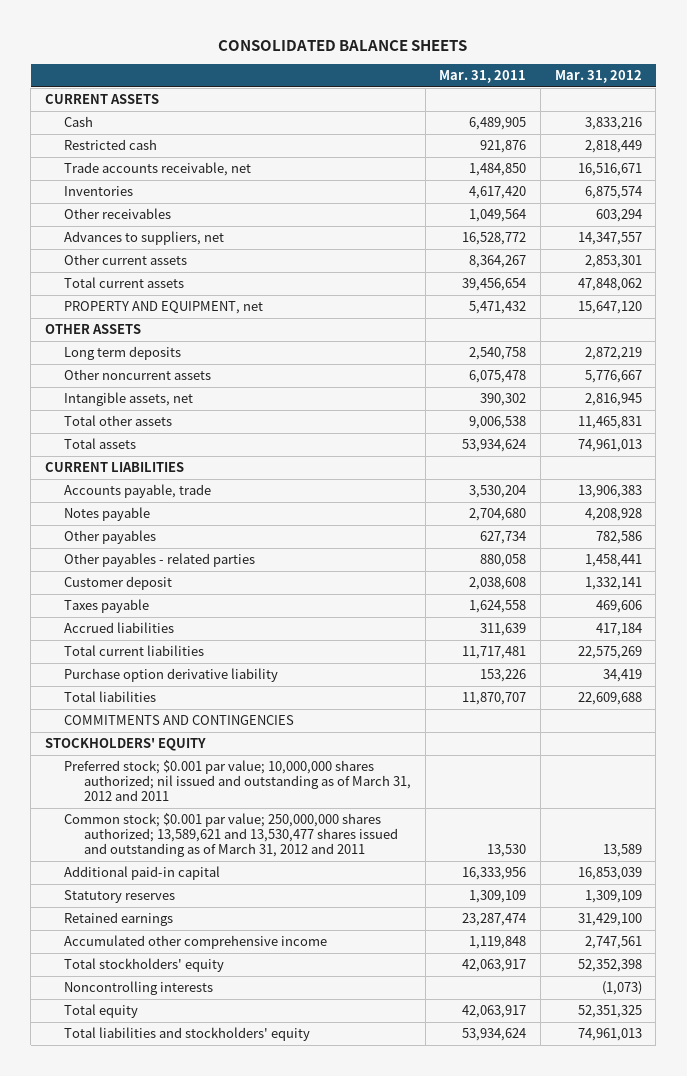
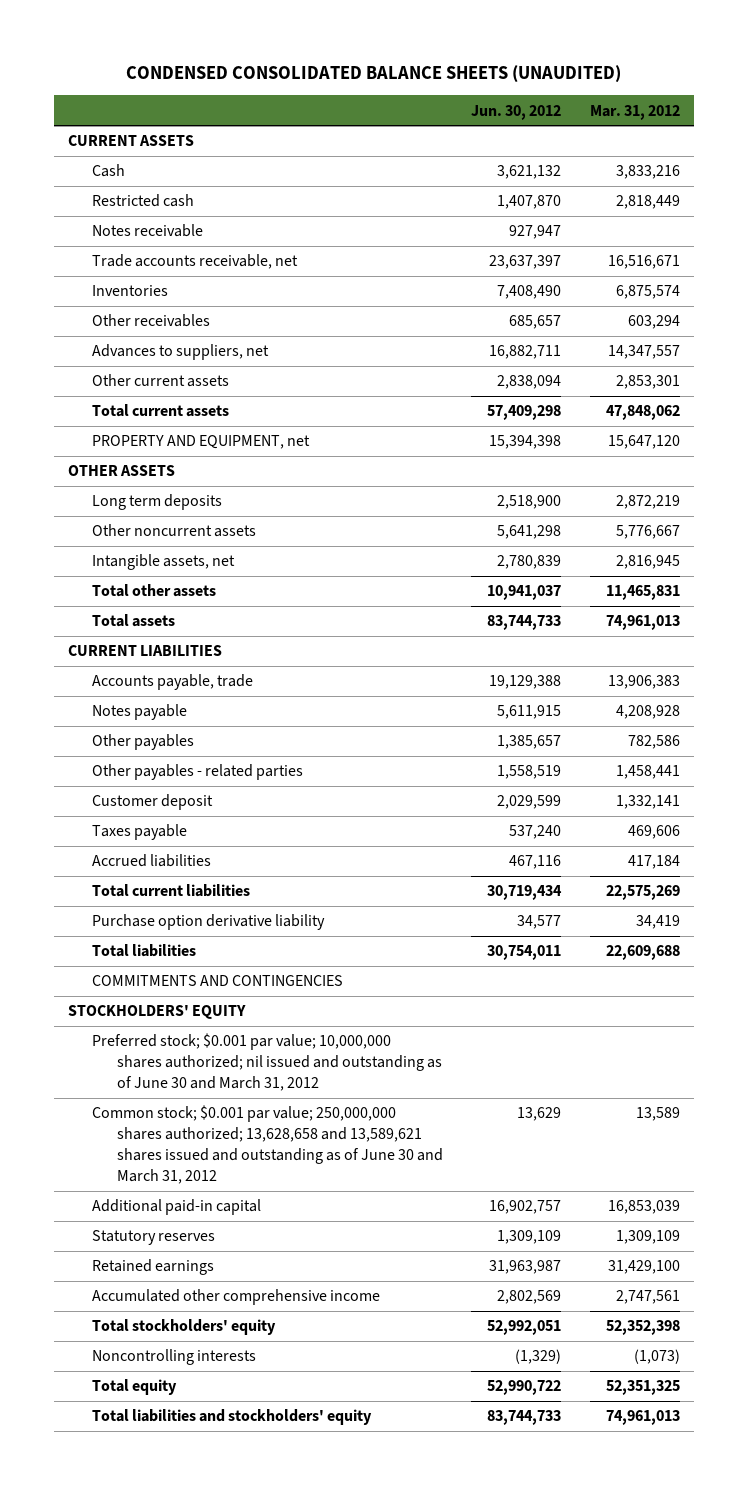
[218,40,468,52] CONSOLIDATED BALANCE SHEETS -> [125,65,621,83] CONDENSED CONSOLIDATED BALANCE SHEETS (UNAUDITED)
[439,70,527,84] Mar. 31, 2011 -> none
none -> [471,104,562,120] Jun. 30, 2012
none -> [92,224,204,238] Notes receivable
[64,760,411,802] Preferred stock; $0.001 par value; 10,000,000 shares authorized; nil issued and outstanding as of March 31, 2012 and 2011 -> [92,1033,442,1092] Preferred stock; $0.001 par value; 10,000,000 shares authorized; nil issued and outstanding as of June 30 and March 31, 2012
[64,813,398,858] Common stock; $0.001 par value; 250,000,000 shares authorized; 13,589,621 and 13,530,477 shares issued and outstanding as of March 31, 2012 and 2011 -> [92,1105,443,1185] Common stock; $0.001 par value; 250,000,000 shares authorized; 13,628,658 and 13,589,621 shares issued and outstanding as of June 30 and March 31, 2012

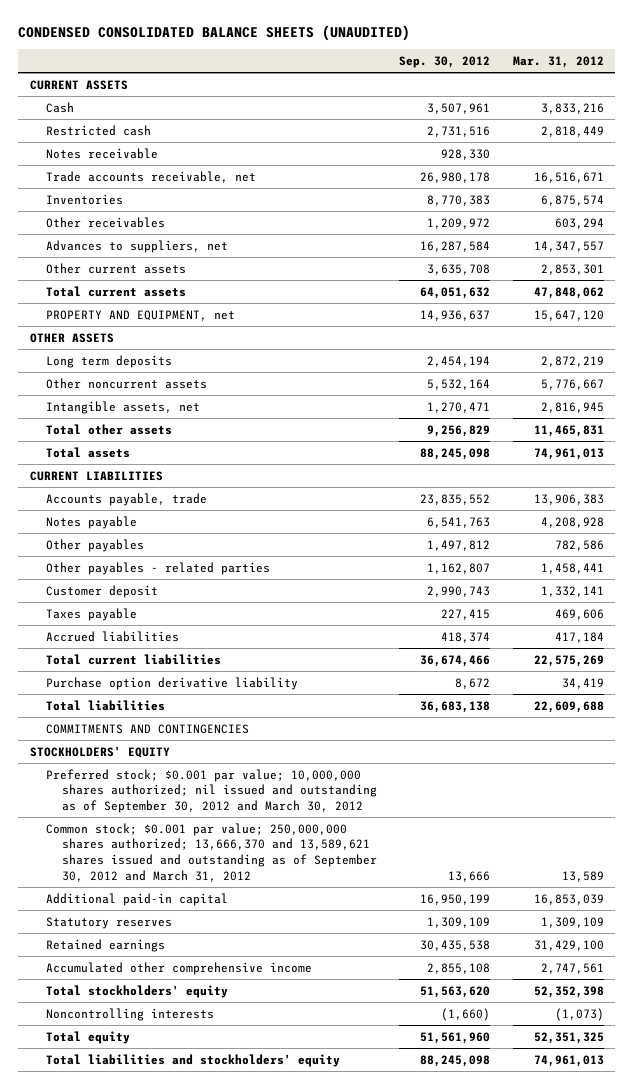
[471,104,562,120] Jun. 30, 2012 -> none
none -> [399,55,491,68] Sep. 30, 2012
[92,1033,442,1092] Preferred stock; $0.001 par value; 10,000,000 shares authorized; nil issued and outstanding as of June 30 and March 31, 2012 -> [45,768,377,814] Preferred stock; $0.001 par value; 10,000,000 shares authorized; nil issued and outstanding as of September 30, 2012 and March 30, 2012
[92,1105,443,1185] Common stock; $0.001 par value; 250,000,000 shares authorized; 13,628,658 and 13,589,621 shares issued and outstanding as of June 30 and March 31, 2012 -> [45,822,377,882] Common stock; $0.001 par value; 250,000,000 shares authorized; 13,666,370 and 13,589,621 shares issued and outstanding as of September 30, 2012 and March 31, 2012

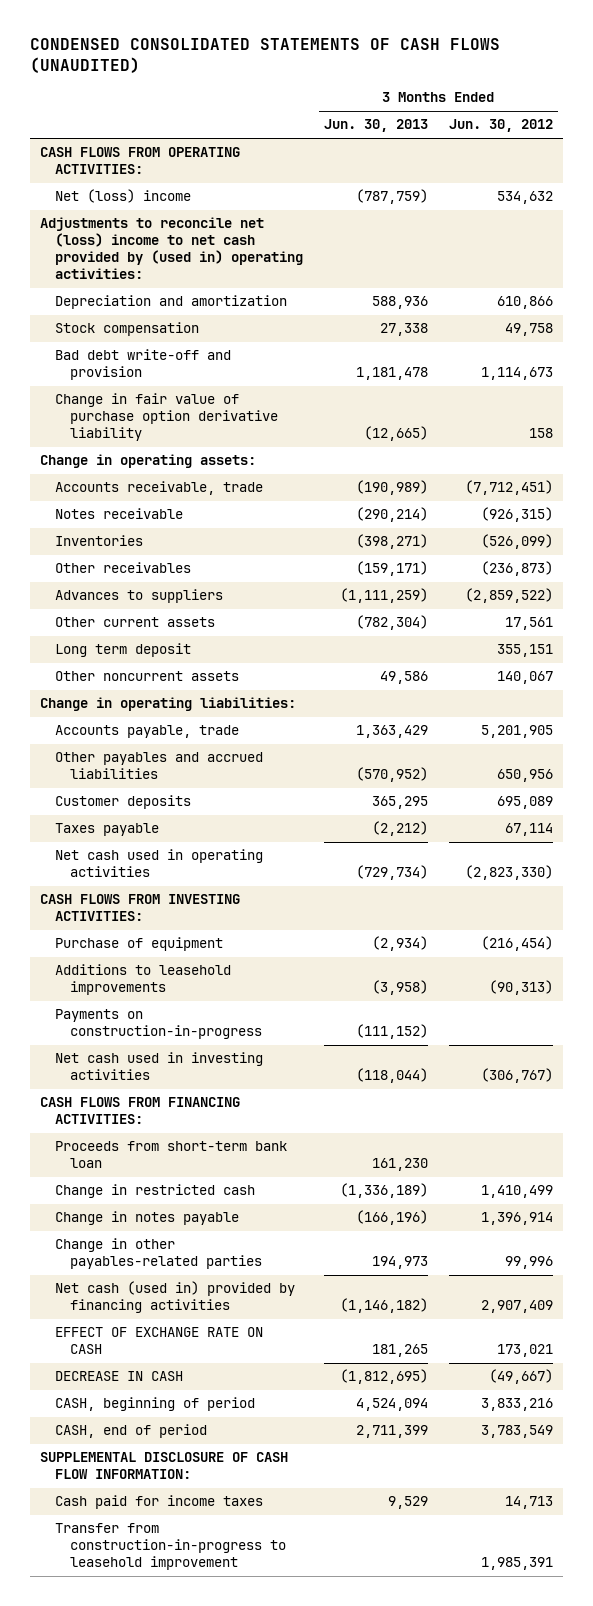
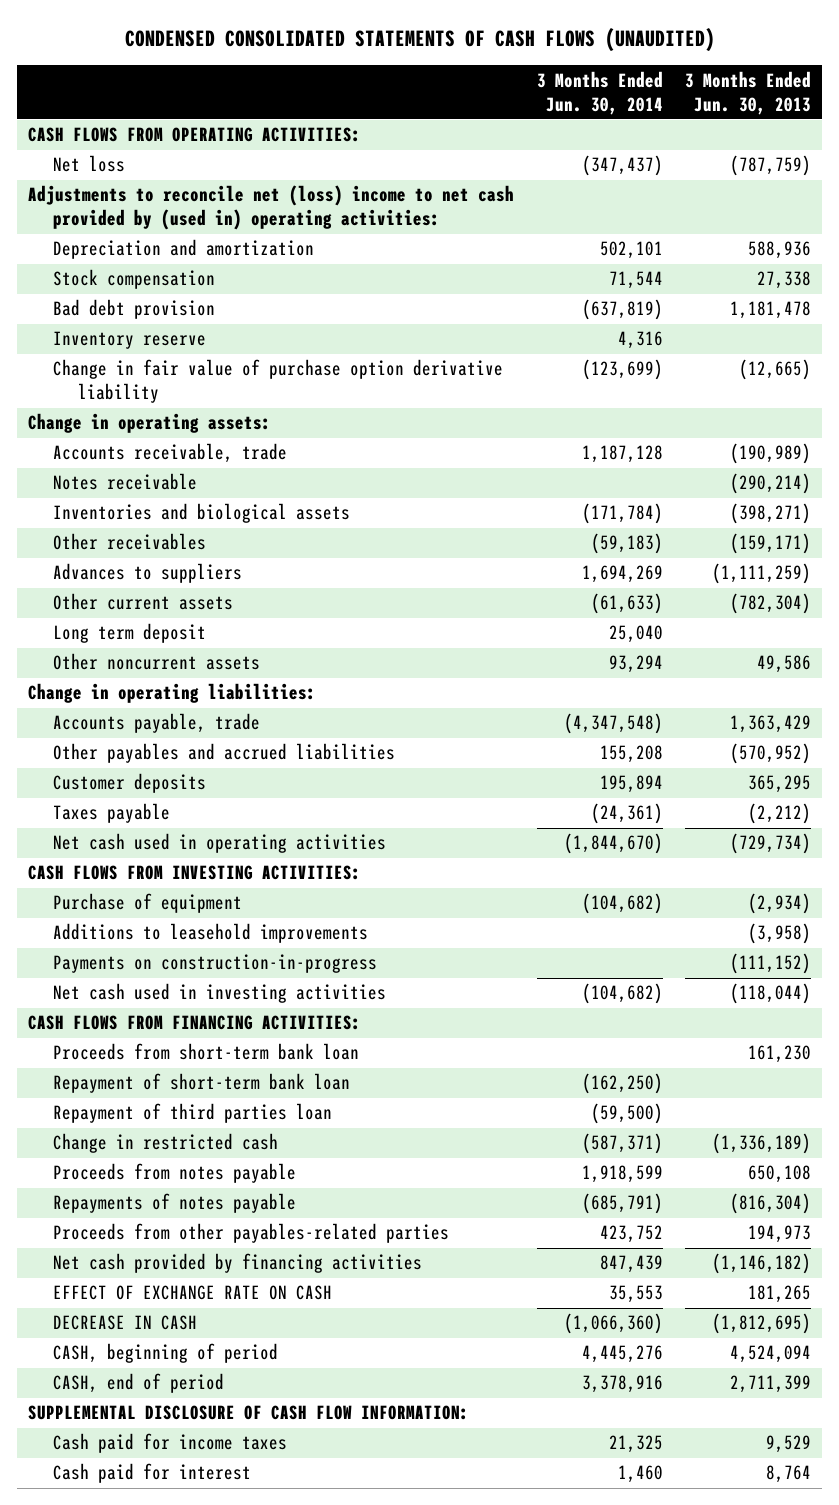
[448,119,553,133] Jun. 30, 2012 -> none
none -> [536,70,663,115] 3 Months Ended Jun. 30, 2014
[55,189,192,204] Net (loss) income -> [53,155,126,173] Net loss
[55,349,232,381] Bad debt write-off and provision -> [53,299,216,320] Bad debt provision
none -> [53,331,207,350] Inventory reserve
[55,535,144,547] Inventories -> [53,503,351,524] Inventories and biological assets
none -> [53,1073,351,1094] Repayment of short-term bank loan
none -> [53,1103,333,1124] Repayment of third parties loan
[55,1211,240,1226] Change in notes payable -> [53,1163,297,1184] Proceeds from notes payable
[356,1210,429,1226] (166,196) -> [748,1165,812,1184] 650,108
none -> [53,1193,297,1214] Repayments of notes payable
[55,1238,263,1270] Change in other payables-related parties -> [53,1223,450,1244] Proceeds from other payables-related parties
[55,1281,296,1314] Net cash (used in) provided by financing activities -> [53,1253,423,1274] Net cash provided by financing activities
[55,1523,287,1571] Transfer from construction-in-progress to leasehold improvement -> none
none -> [53,1463,252,1484] Cash paid for interest

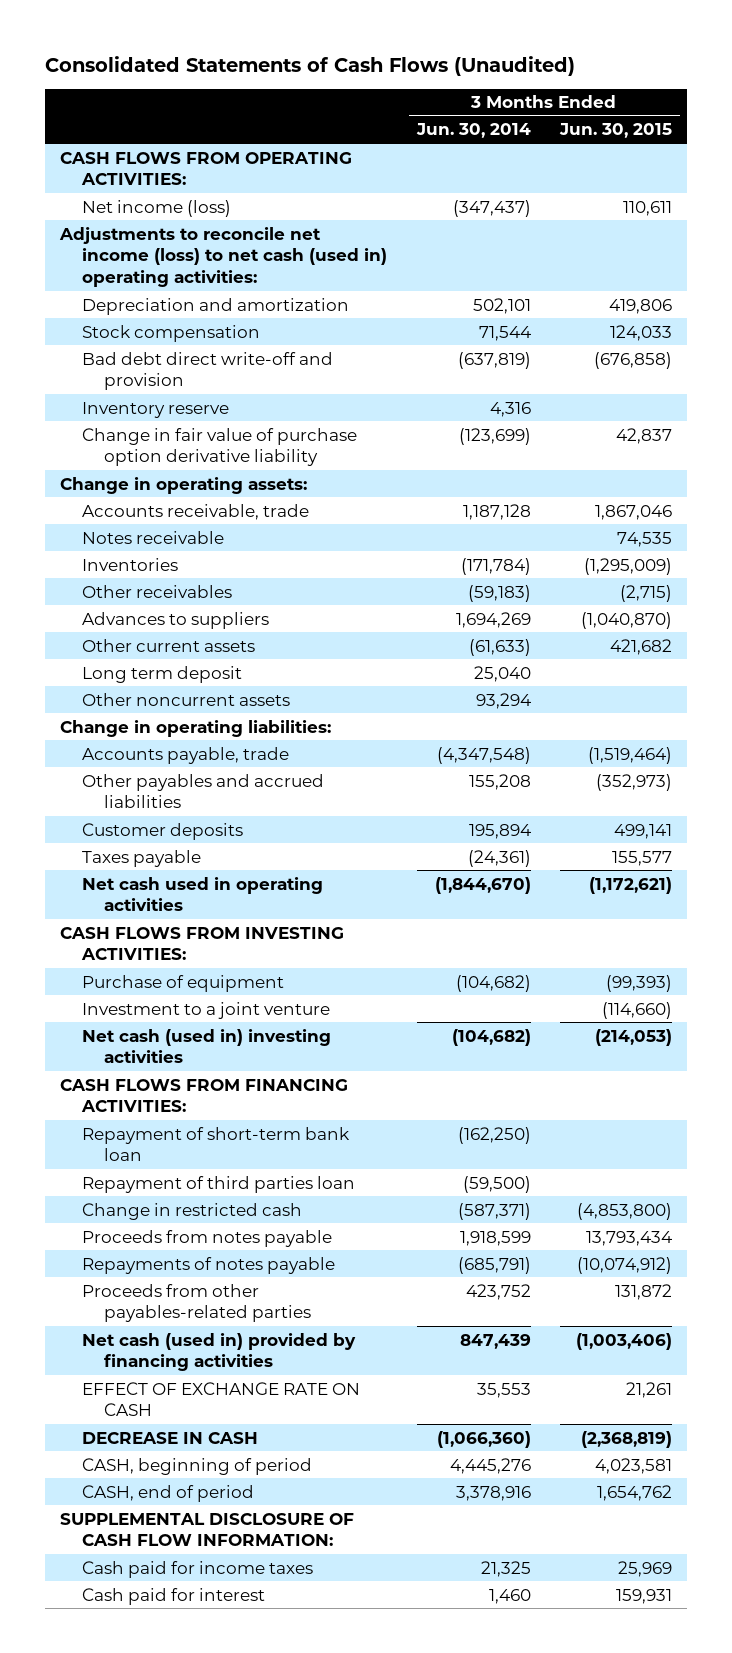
[124,28,715,53] CONDENSED CONSOLIDATED STATEMENTS OF CASH FLOWS (UNAUDITED) -> [45,55,576,76] Consolidated Statements of Cash Flows (Unaudited)
[685,70,812,115] 3 Months Ended Jun. 30, 2013 -> none
none -> [559,123,673,139] Jun. 30, 2015
[53,155,126,173] Net loss -> [81,199,231,217] Net income (loss)
[28,185,515,231] Adjustments to reconcile net (loss) income to net cash provided by (used in) operating activities: -> [59,226,387,288] Adjustments to reconcile net income (loss) to net cash (used in) operating activities:
[53,299,216,320] Bad debt provision -> [81,351,333,391] Bad debt direct write-off and provision
[53,503,351,524] Inventories and biological assets -> [81,557,178,571] Inventories
[53,923,369,944] Additions to leasehold improvements -> none
[53,954,378,974] Payments on construction-in-progress -> none
none -> [81,1001,330,1019] Investment to a joint venture
[53,983,387,1004] Net cash used in investing activities -> [81,1028,331,1064] Net cash (used in) investing activities
[53,1043,360,1061] Proceeds from short-term bank loan -> none
[53,1253,423,1274] Net cash provided by financing activities -> [81,1332,356,1372] Net cash (used in) provided by financing activities

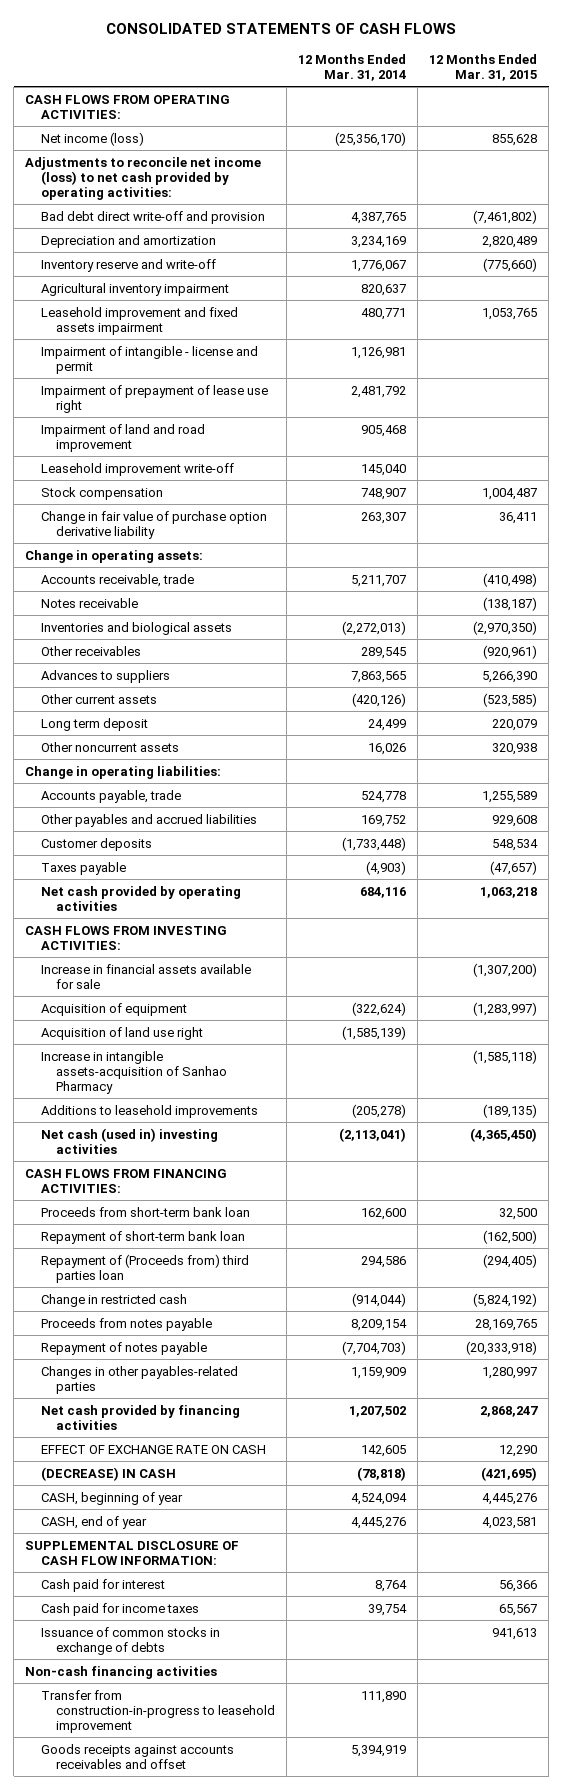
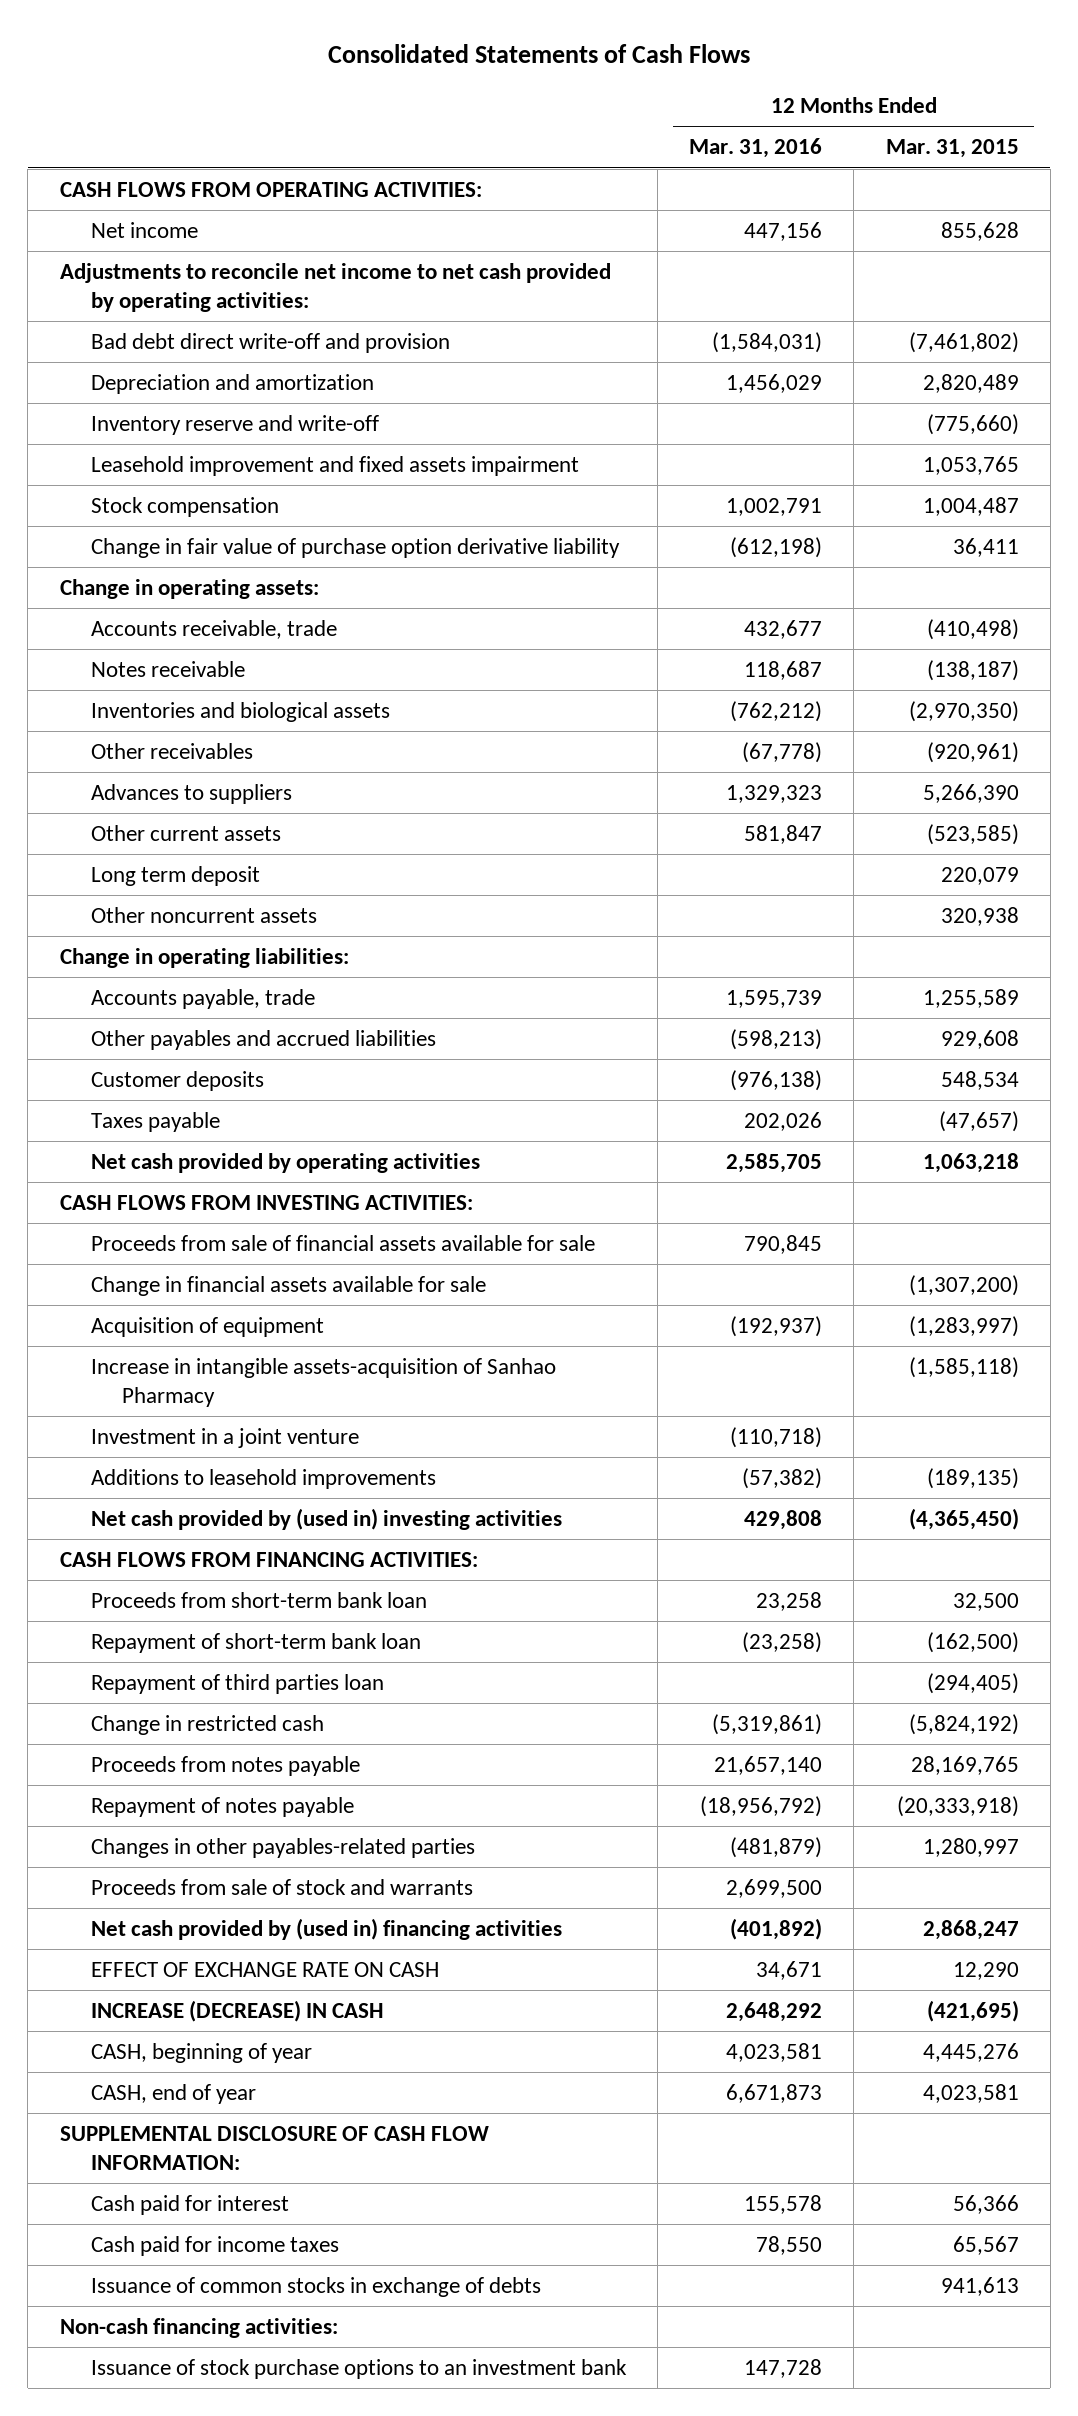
[106,23,457,35] CONSOLIDATED STATEMENTS OF CASH FLOWS -> [328,43,751,63] Consolidated Statements of Cash Flows
[298,53,407,81] 12 Months Ended Mar. 31, 2014 -> none
none -> [689,138,823,159] Mar. 31, 2016
[40,131,144,146] Net income (loss) -> [90,221,198,238] Net income
[25,156,262,200] Adjustments to reconcile net income (loss) to net cash provided by operating activities: -> [59,262,611,312] Adjustments to reconcile net income to net cash provided by operating activities:
[40,282,229,296] Agricultural inventory impairment -> none
[40,345,258,374] Impairment of intangible - license and permit -> none
[40,384,268,413] Impairment of prepayment of lease use right -> none
[40,423,205,452] Impairment of land and road improvement -> none
[40,462,234,476] Leasehold improvement write-off -> none
none -> [90,1234,595,1251] Proceeds from sale of financial assets available for sale
[40,963,251,989] Increase in financial assets available for sale -> [90,1275,486,1296] Change in financial assets available for sale
[40,1026,203,1040] Acquisition of land use right -> none
none -> [90,1427,359,1448] Investment in a joint venture
[40,1127,218,1154] Net cash (used in) investing activities -> [90,1507,562,1530] Net cash provided by (used in) investing activities
[40,1253,249,1283] Repayment of (Proceeds from) third parties loan -> [90,1673,384,1694] Repayment of third parties loan
none -> [90,1878,473,1895] Proceeds from sale of stock and warrants
[40,1404,240,1430] Net cash provided by financing activities -> [90,1917,562,1940] Net cash provided by (used in) financing activities
[40,1466,176,1481] (DECREASE) IN CASH -> [90,1999,384,2022] INCREASE (DECREASE) IN CASH
[40,1689,275,1733] Transfer from construction-in-progress to leasehold improvement -> none
[40,1743,234,1769] Goods receipts against accounts receivables and offset -> none
[25,1665,218,1679] Non-cash financing activities -> [59,2317,338,2338] Non-cash financing activities:
none -> [90,2358,627,2379] Issuance of stock purchase options to an investment bank

